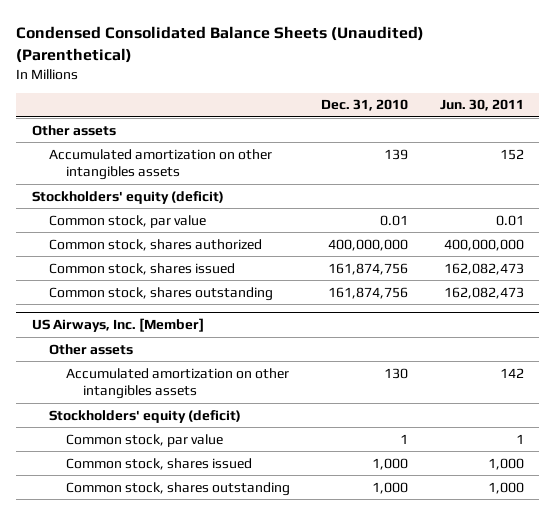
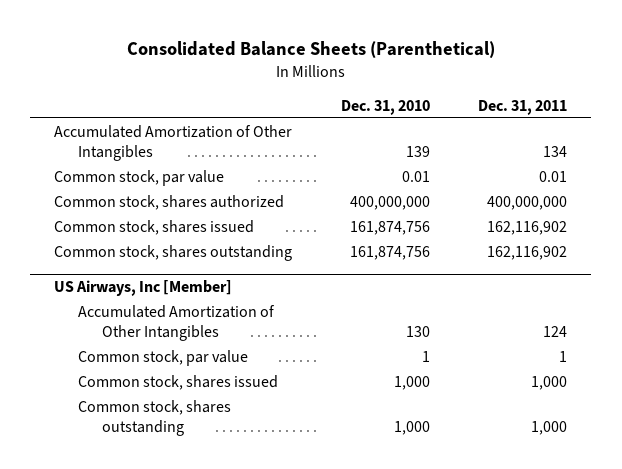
[16,25,425,63] Condensed Consolidated Balance Sheets (Unaudited) (Parenthetical) -> [126,41,495,59] Consolidated Balance Sheets (Parenthetical)
[439,99,524,112] Jun. 30, 2011 -> none
none -> [478,99,568,115] Dec. 31, 2011
[31,124,116,136] Other assets -> none
[31,190,224,204] Stockholders' equity (deficit) -> none
[48,148,272,181] Accumulated amortization on other intangibles assets -> [54,124,293,161] Accumulated Amortization of Other Intangibles
[48,343,133,355] Other assets -> none
[48,409,241,423] Stockholders' equity (deficit) -> none
[31,318,204,333] US Airways, Inc. [Member] -> [54,279,233,296] US Airways, Inc [Member]
[65,367,289,400] Accumulated amortization on other intangibles assets -> [78,304,276,341] Accumulated Amortization of Other Intangibles

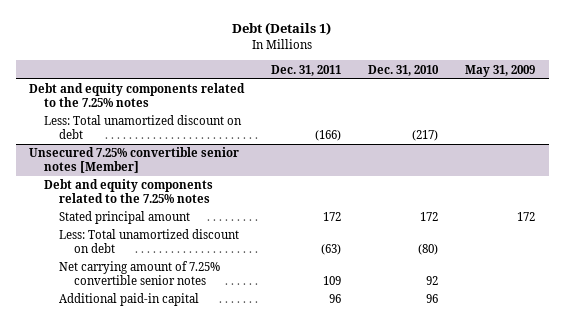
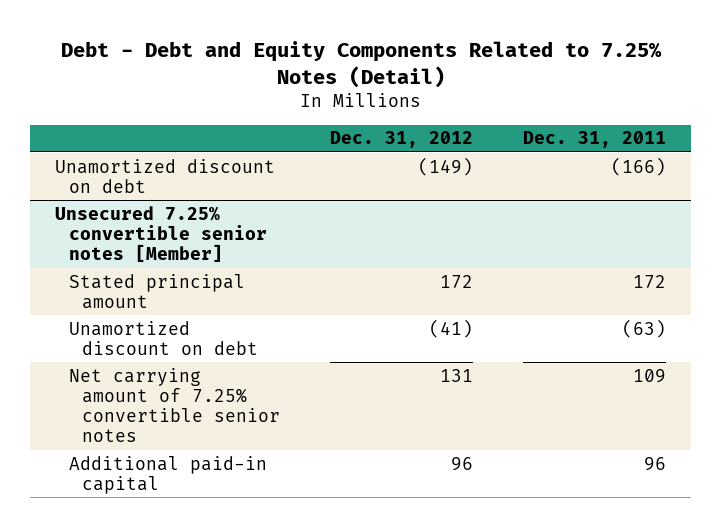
[232,22,332,36] Debt (Details 1) -> [60,41,662,89] Debt - Debt and Equity Components Related to 7.25% Notes (Detail)
[368,64,440,76] Dec. 31, 2010 -> none
[465,64,536,77] May 31, 2009 -> none
none -> [330,131,474,149] Dec. 31, 2012
[29,83,246,108] Debt and equity components related to the 7.25% notes -> none
[44,115,243,140] Less: Total unamortized discount on debt -> [55,158,276,193] Unamortized discount on debt
[44,179,214,204] Debt and equity components related to the 7.25% notes -> none
[58,229,239,254] Less: Total unamortized discount on debt -> [68,320,259,355] Unamortized discount on debt

